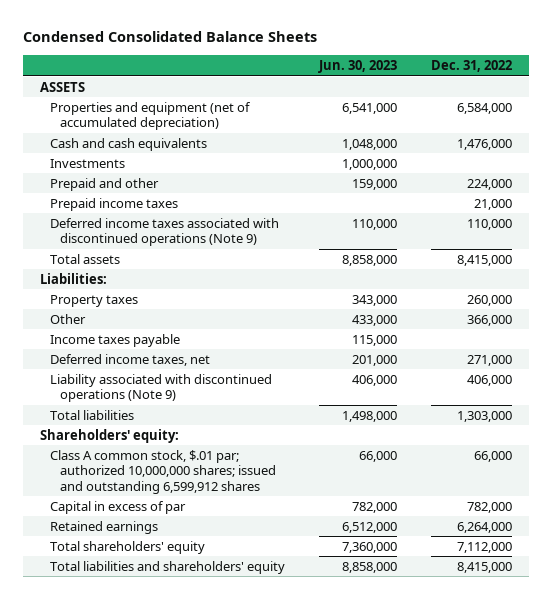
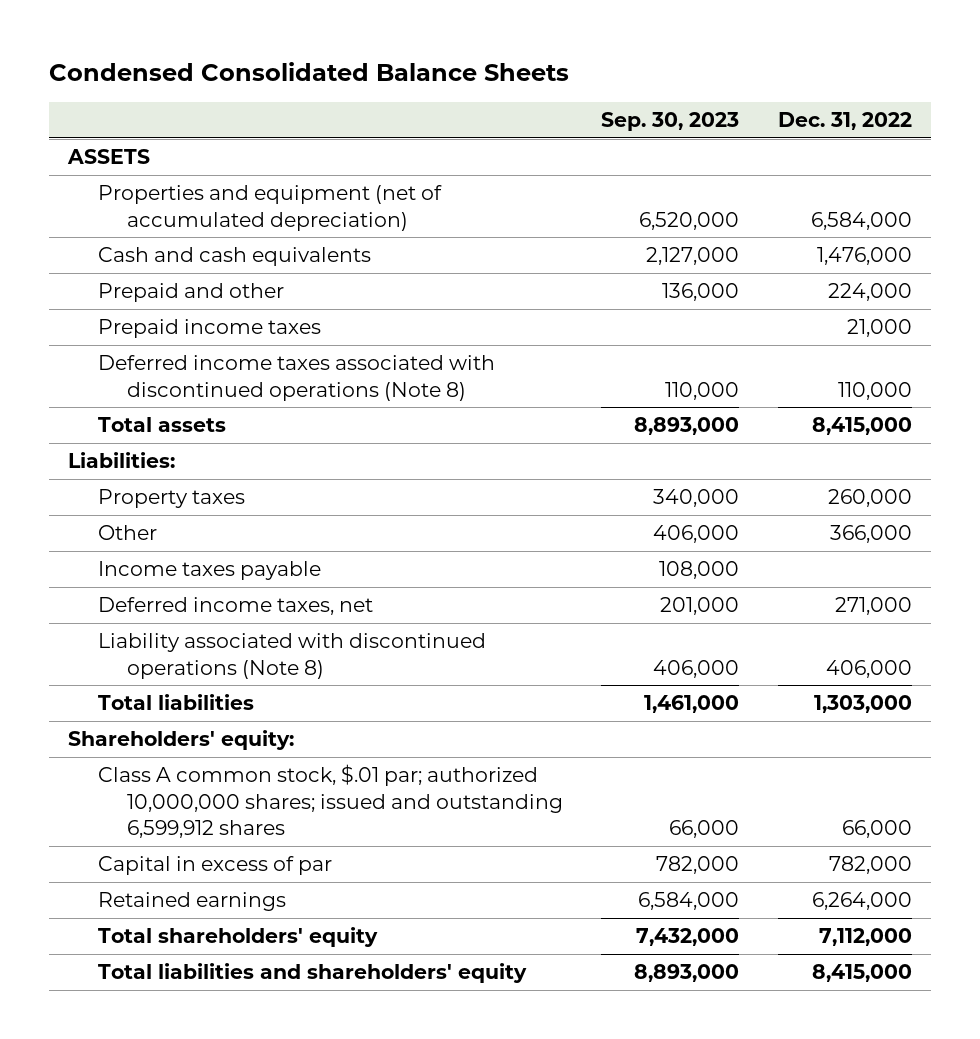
[317,59,397,73] Jun. 30, 2023 -> none
none -> [601,112,740,132] Sep. 30, 2023
[50,158,126,168] Investments -> none
[50,217,280,247] Deferred income taxes associated with discontinued operations (Note 9) -> [97,355,495,401] Deferred income taxes associated with discontinued operations (Note 8)
[50,373,273,403] Liability associated with discontinued operations (Note 9) -> [97,633,486,679] Liability associated with discontinued operations (Note 8)

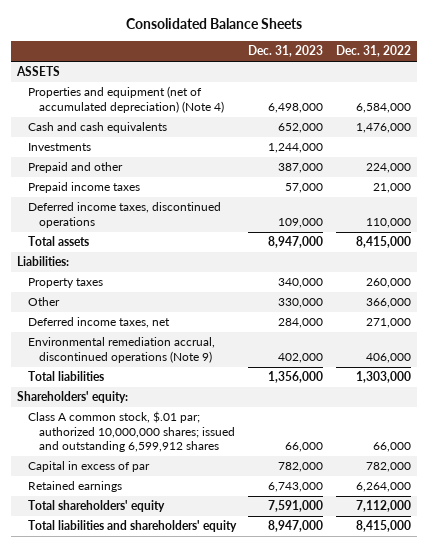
[49,62,570,82] Condensed Consolidated Balance Sheets -> [125,18,302,30] Consolidated Balance Sheets
[601,112,740,132] Sep. 30, 2023 -> none
none -> [248,45,324,58] Dec. 31, 2023
[97,185,442,231] Properties and equipment (net of accumulated depreciation) -> [28,86,225,113] Properties and equipment (net of accumulated depreciation) (Note 4)
none -> [28,143,92,152] Investments
[97,355,495,401] Deferred income taxes associated with discontinued operations (Note 8) -> [28,202,222,228] Deferred income taxes, discontinued operations
[97,561,321,581] Income taxes payable -> none
[97,633,486,679] Liability associated with discontinued operations (Note 8) -> [28,337,216,363] Environmental remediation accrual, discontinued operations (Note 9)

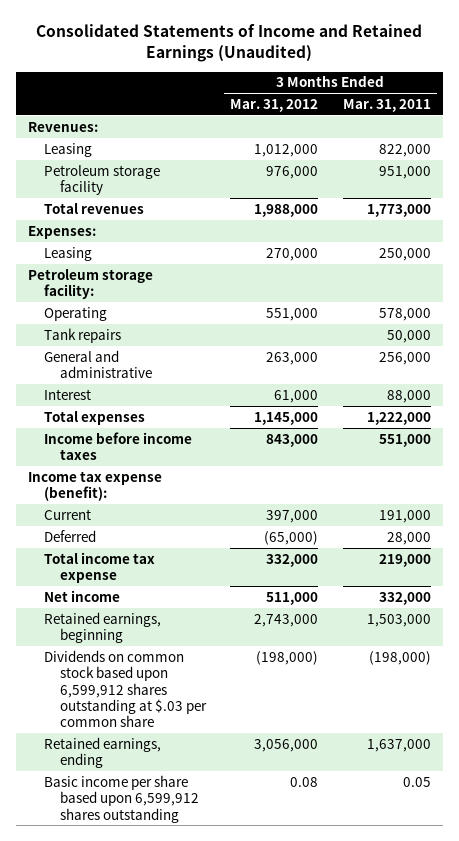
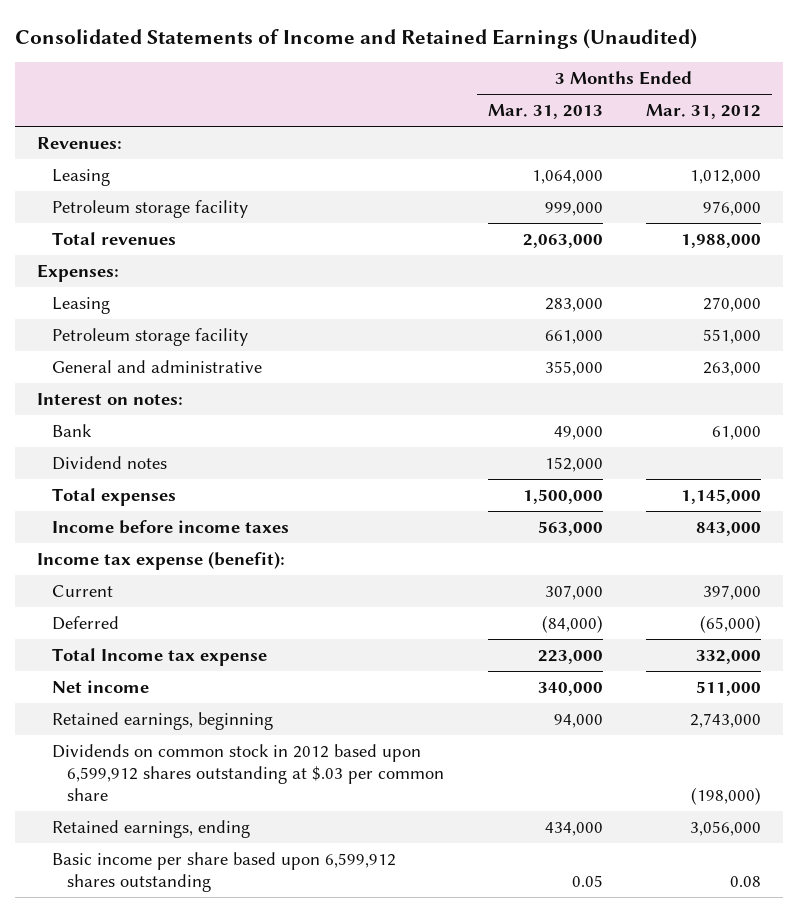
[342,98,431,112] Mar. 31, 2011 -> none
none -> [487,104,603,120] Mar. 31, 2013
[27,268,153,300] Petroleum storage facility: -> none
[43,327,121,343] Tank repairs -> none
[43,306,107,321] Operating -> [52,327,249,346] Petroleum storage facility
[43,388,91,400] Interest -> none
none -> [37,392,184,405] Interest on notes:
none -> [52,423,93,437] Bank
none -> [52,455,168,470] Dividend notes
[43,551,155,584] Total income tax expense -> [52,647,268,666] Total Income tax expense
[43,649,207,728] Dividends on common stock based upon 6,599,912 shares outstanding at $.03 per common share -> [52,743,445,802] Dividends on common stock in 2012 based upon 6,599,912 shares outstanding at $.03 per common share

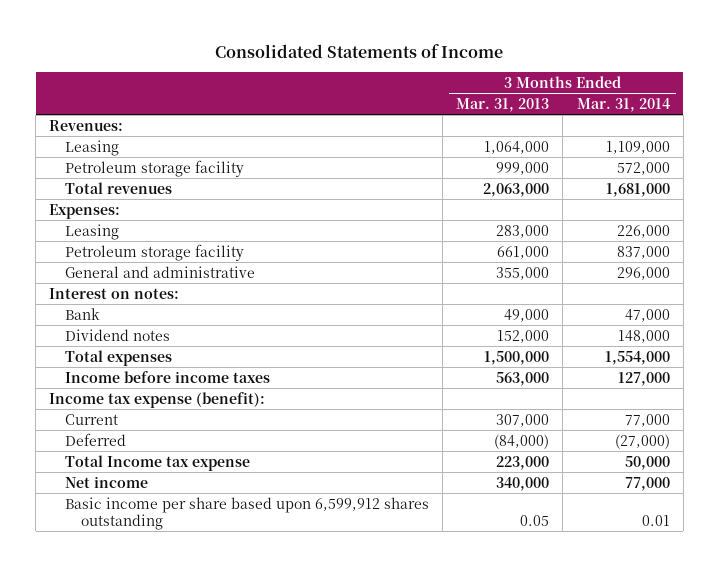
[15,29,698,50] Consolidated Statements of Income and Retained Earnings (Unaudited) -> [215,43,504,58] Consolidated Statements of Income
[646,104,762,120] Mar. 31, 2012 -> none
none -> [576,97,670,112] Mar. 31, 2014
[52,711,274,730] Retained earnings, beginning -> none
[52,743,445,802] Dividends on common stock in 2012 based upon 6,599,912 shares outstanding at $.03 per common share -> none
[52,819,251,838] Retained earnings, ending -> none

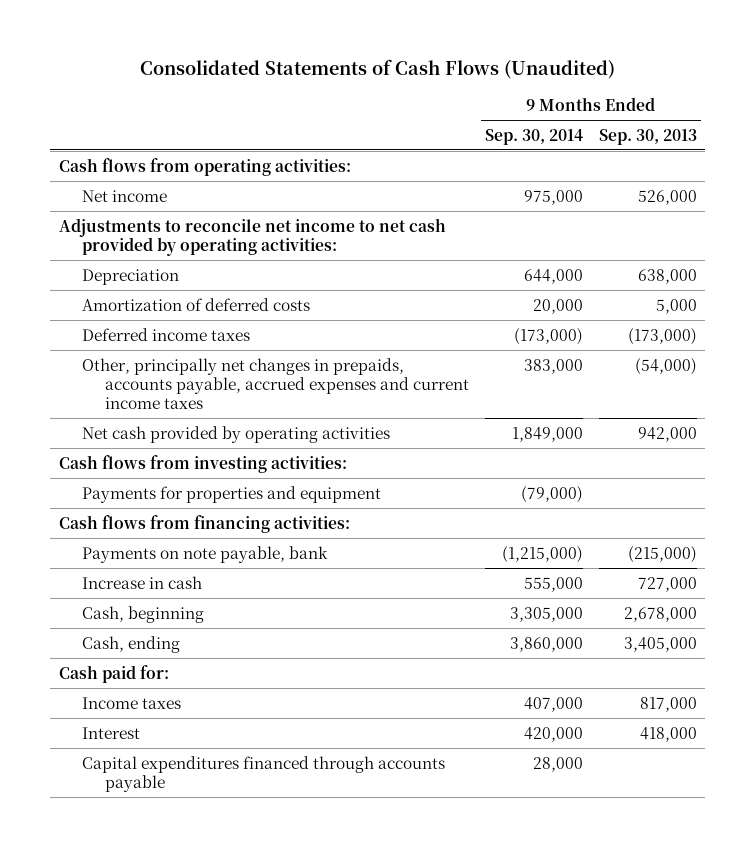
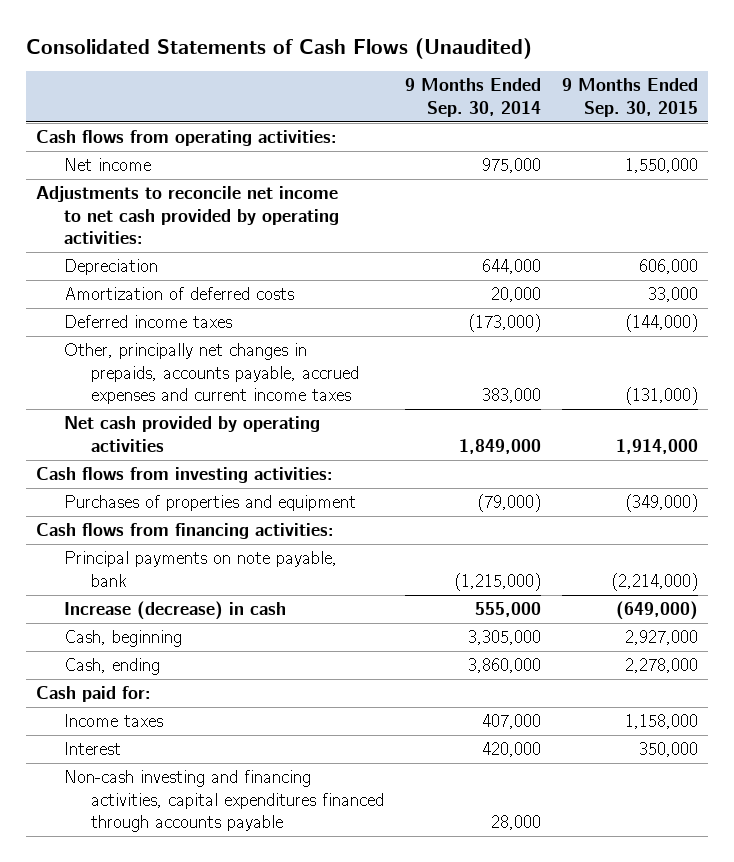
[599,128,698,145] Sep. 30, 2013 -> none
none -> [561,78,698,118] 9 Months Ended Sep. 30, 2015
[81,485,381,503] Payments for properties and equipment -> [63,495,356,512] Purchases of properties and equipment
[81,545,328,563] Payments on note payable, bank -> [63,551,337,587] Principal payments on note payable, bank
[81,575,202,589] Increase in cash -> [63,601,286,621] Increase (decrease) in cash
[81,755,445,792] Capital expenditures financed through accounts payable -> [63,770,385,833] Non-cash investing and financing activities, capital expenditures financed through accounts payable

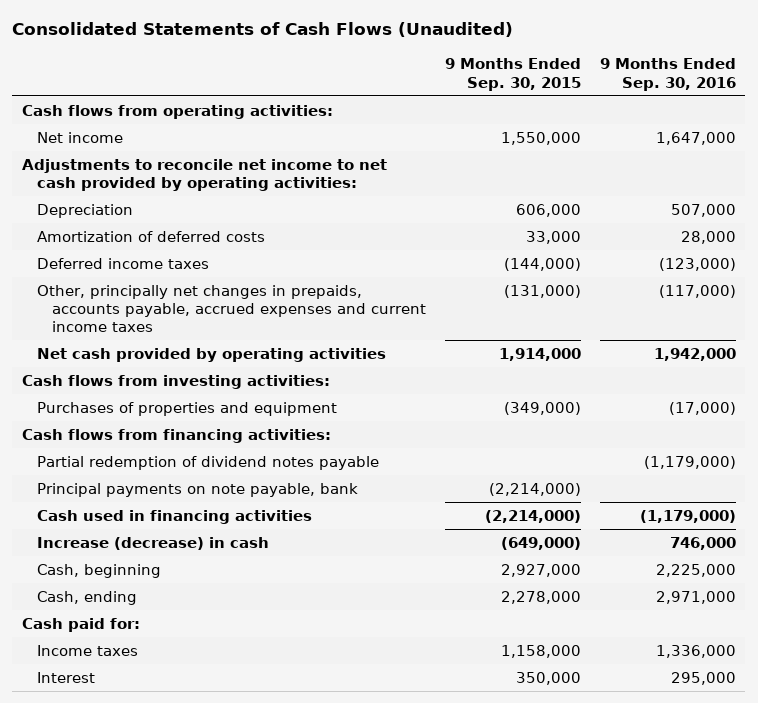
[404,78,541,118] 9 Months Ended Sep. 30, 2014 -> none
none -> [599,58,736,91] 9 Months Ended Sep. 30, 2016
none -> [36,455,379,470] Partial redemption of dividend notes payable
none -> [36,509,312,524] Cash used in financing activities
[63,770,385,833] Non-cash investing and financing activities, capital expenditures financed through accounts payable -> none

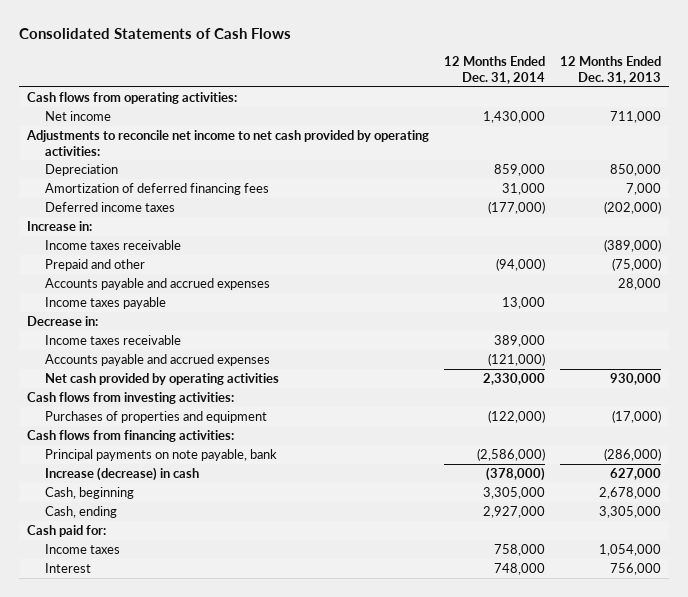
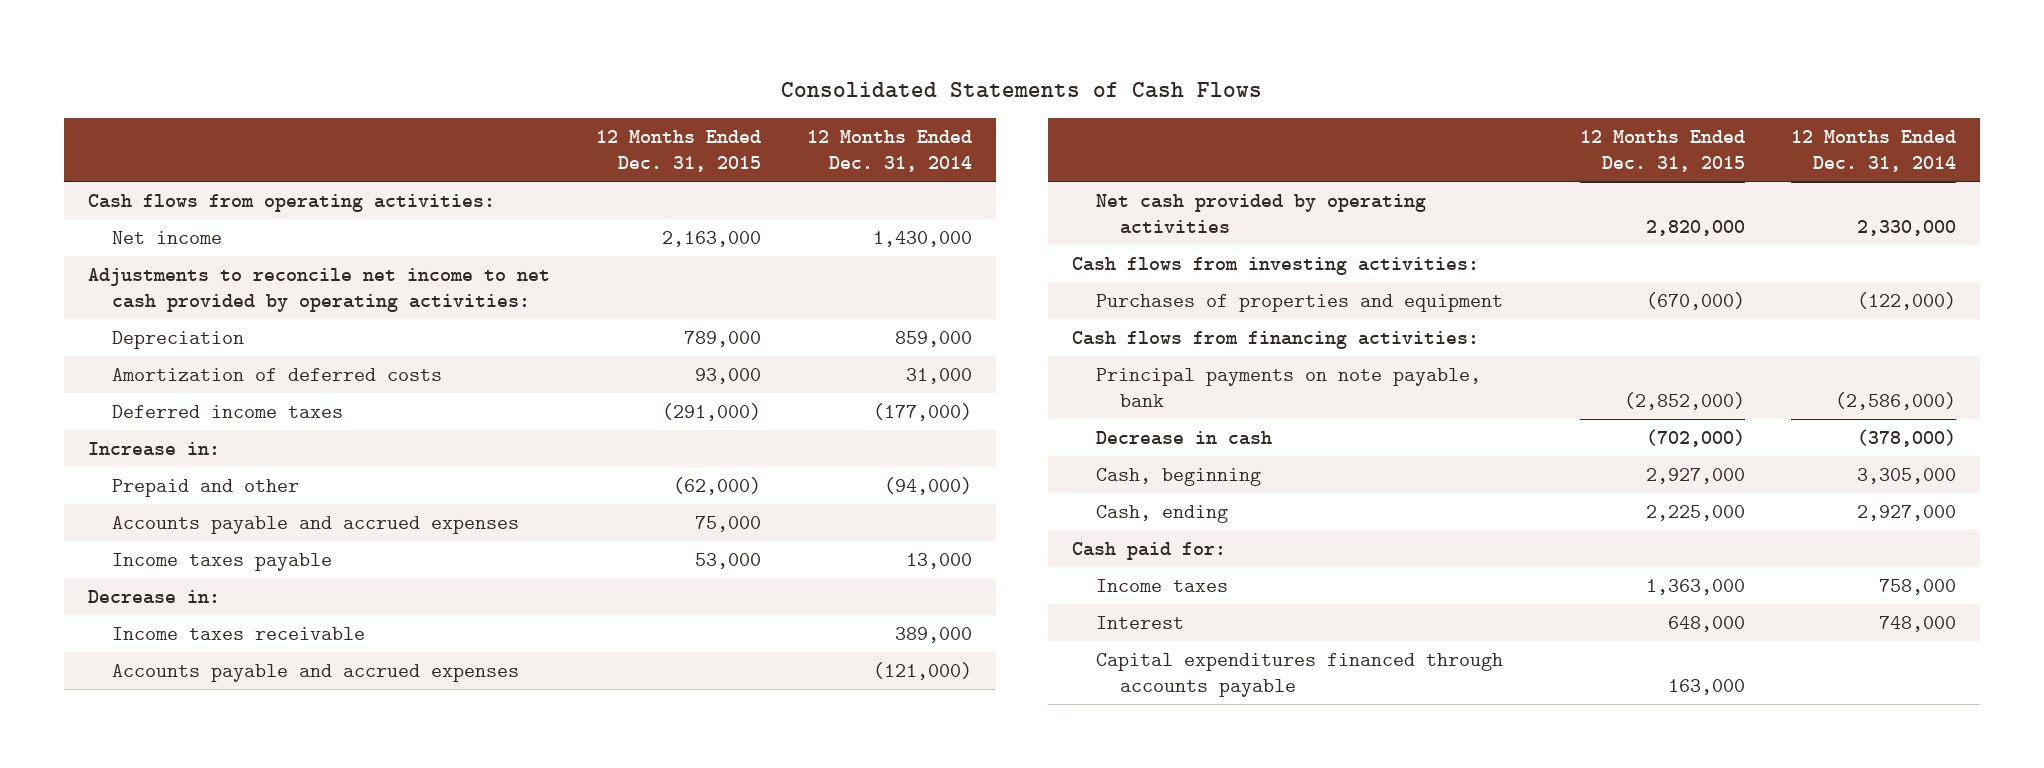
[560,56,662,84] 12 Months Ended Dec. 31, 2013 -> none
none -> [596,130,762,173] 12 Months Ended Dec. 31, 2015
[44,183,269,196] Amortization of deferred financing fees -> [111,368,442,382] Amortization of deferred costs
[44,240,181,251] Income taxes receivable -> none
[44,467,199,482] Increase (decrease) in cash -> [1095,431,1272,446] Decrease in cash
none -> [1095,653,1503,698] Capital expenditures financed through accounts payable

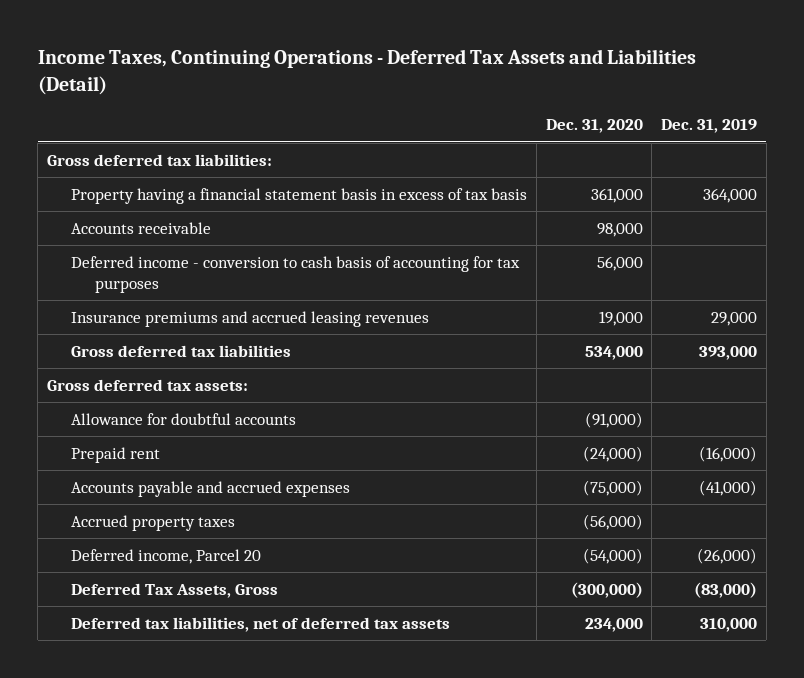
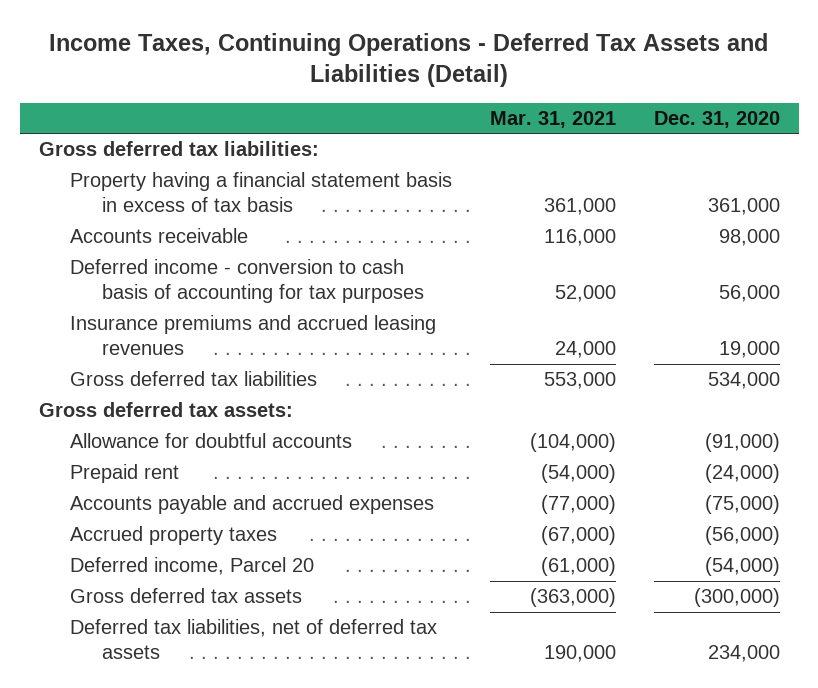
[661,119,758,134] Dec. 31, 2019 -> none
none -> [489,110,616,128] Mar. 31, 2021
[70,582,278,598] Deferred Tax Assets, Gross -> [70,588,303,604] Gross deferred tax assets

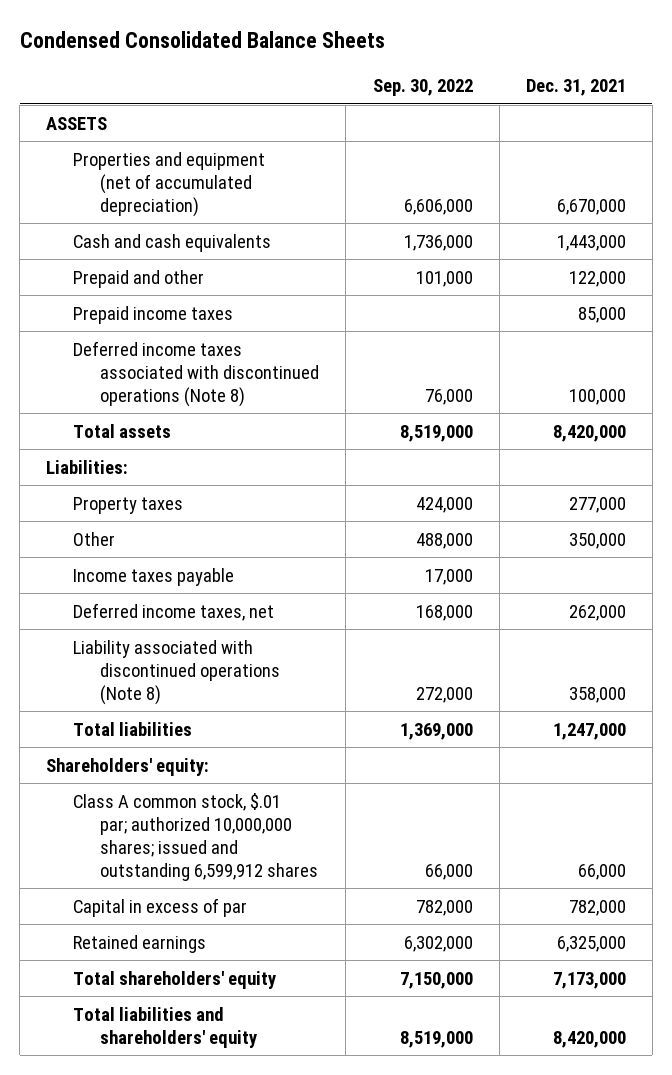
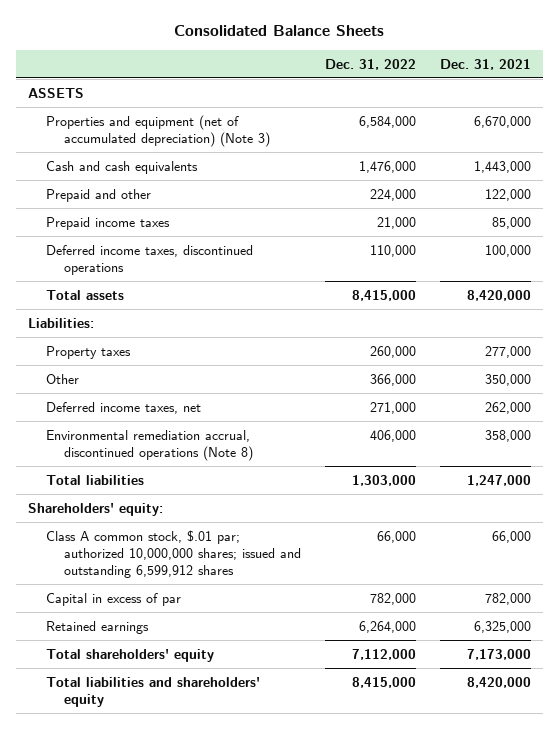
[19,31,385,49] Condensed Consolidated Balance Sheets -> [174,25,385,37] Consolidated Balance Sheets
[372,78,473,96] Sep. 30, 2022 -> none
none -> [324,58,416,70] Dec. 31, 2022
[73,151,266,217] Properties and equipment (net of accumulated depreciation) -> [45,114,270,147] Properties and equipment (net of accumulated depreciation) (Note 3)
[73,340,320,407] Deferred income taxes associated with discontinued operations (Note 8) -> [45,244,253,275] Deferred income taxes, discontinued operations
[73,567,235,586] Income taxes payable -> none
[73,639,281,705] Liability associated with discontinued operations (Note 8) -> [45,429,253,461] Environmental remediation accrual, discontinued operations (Note 8)

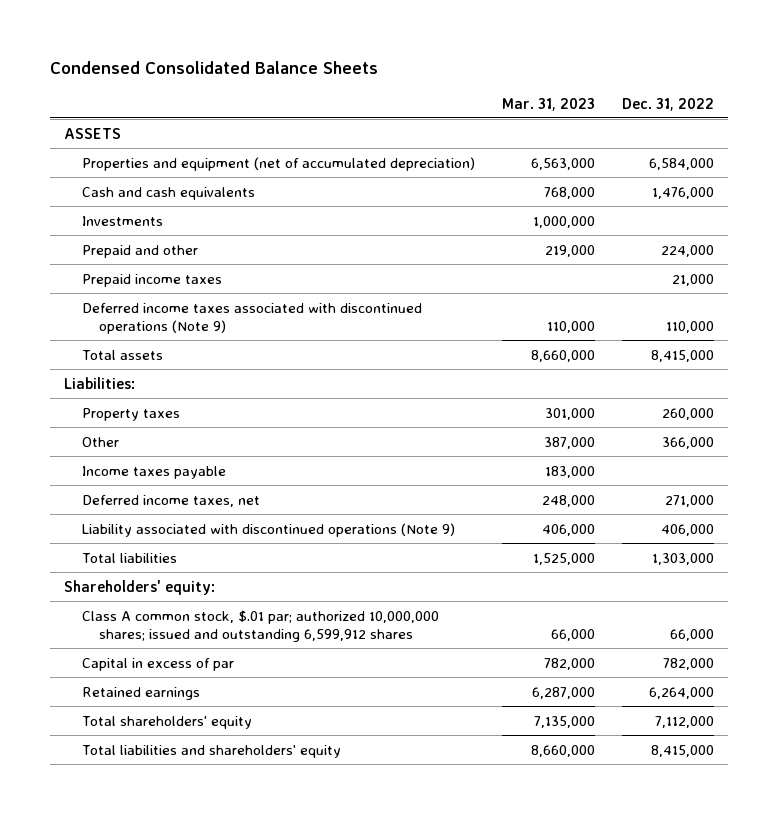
[174,25,385,37] Consolidated Balance Sheets -> [50,60,379,74] Condensed Consolidated Balance Sheets
[439,58,531,70] Dec. 31, 2021 -> none
none -> [501,97,595,111] Mar. 31, 2023
[45,114,270,147] Properties and equipment (net of accumulated depreciation) (Note 3) -> [81,156,475,171] Properties and equipment (net of accumulated depreciation)
none -> [81,215,163,226] Investments
[45,244,253,275] Deferred income taxes, discontinued operations -> [81,302,422,334] Deferred income taxes associated with discontinued operations (Note 9)
none -> [81,465,226,479] Income taxes payable
[45,429,253,461] Environmental remediation accrual, discontinued operations (Note 8) -> [81,522,455,537] Liability associated with discontinued operations (Note 9)

